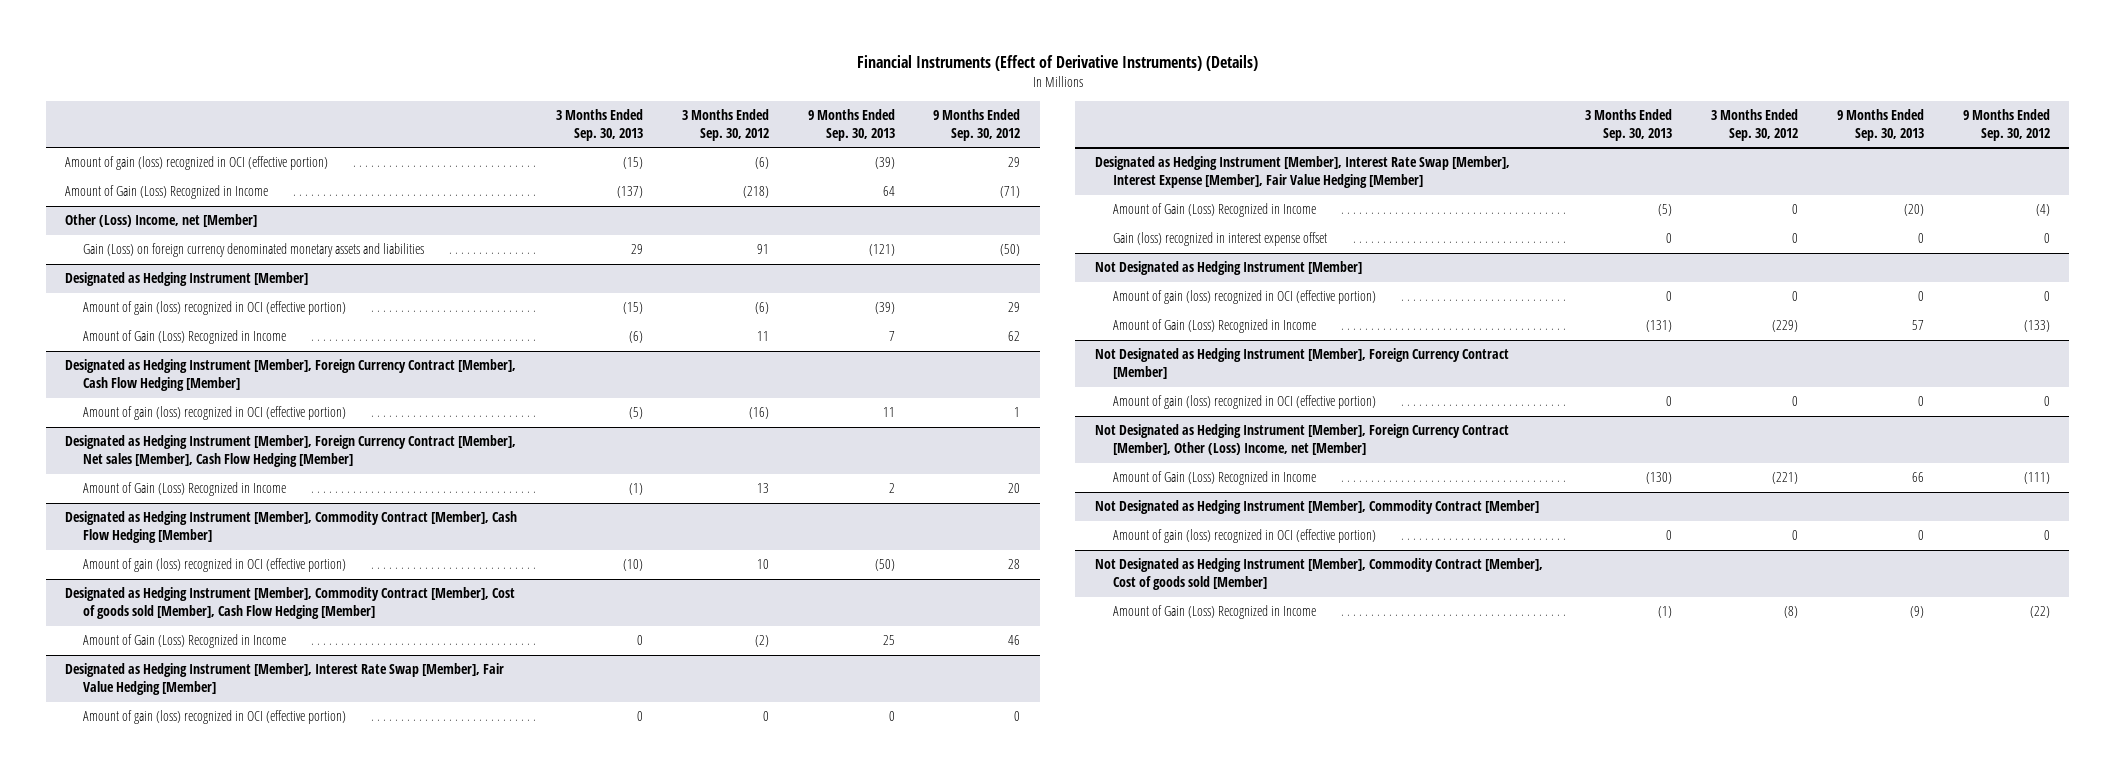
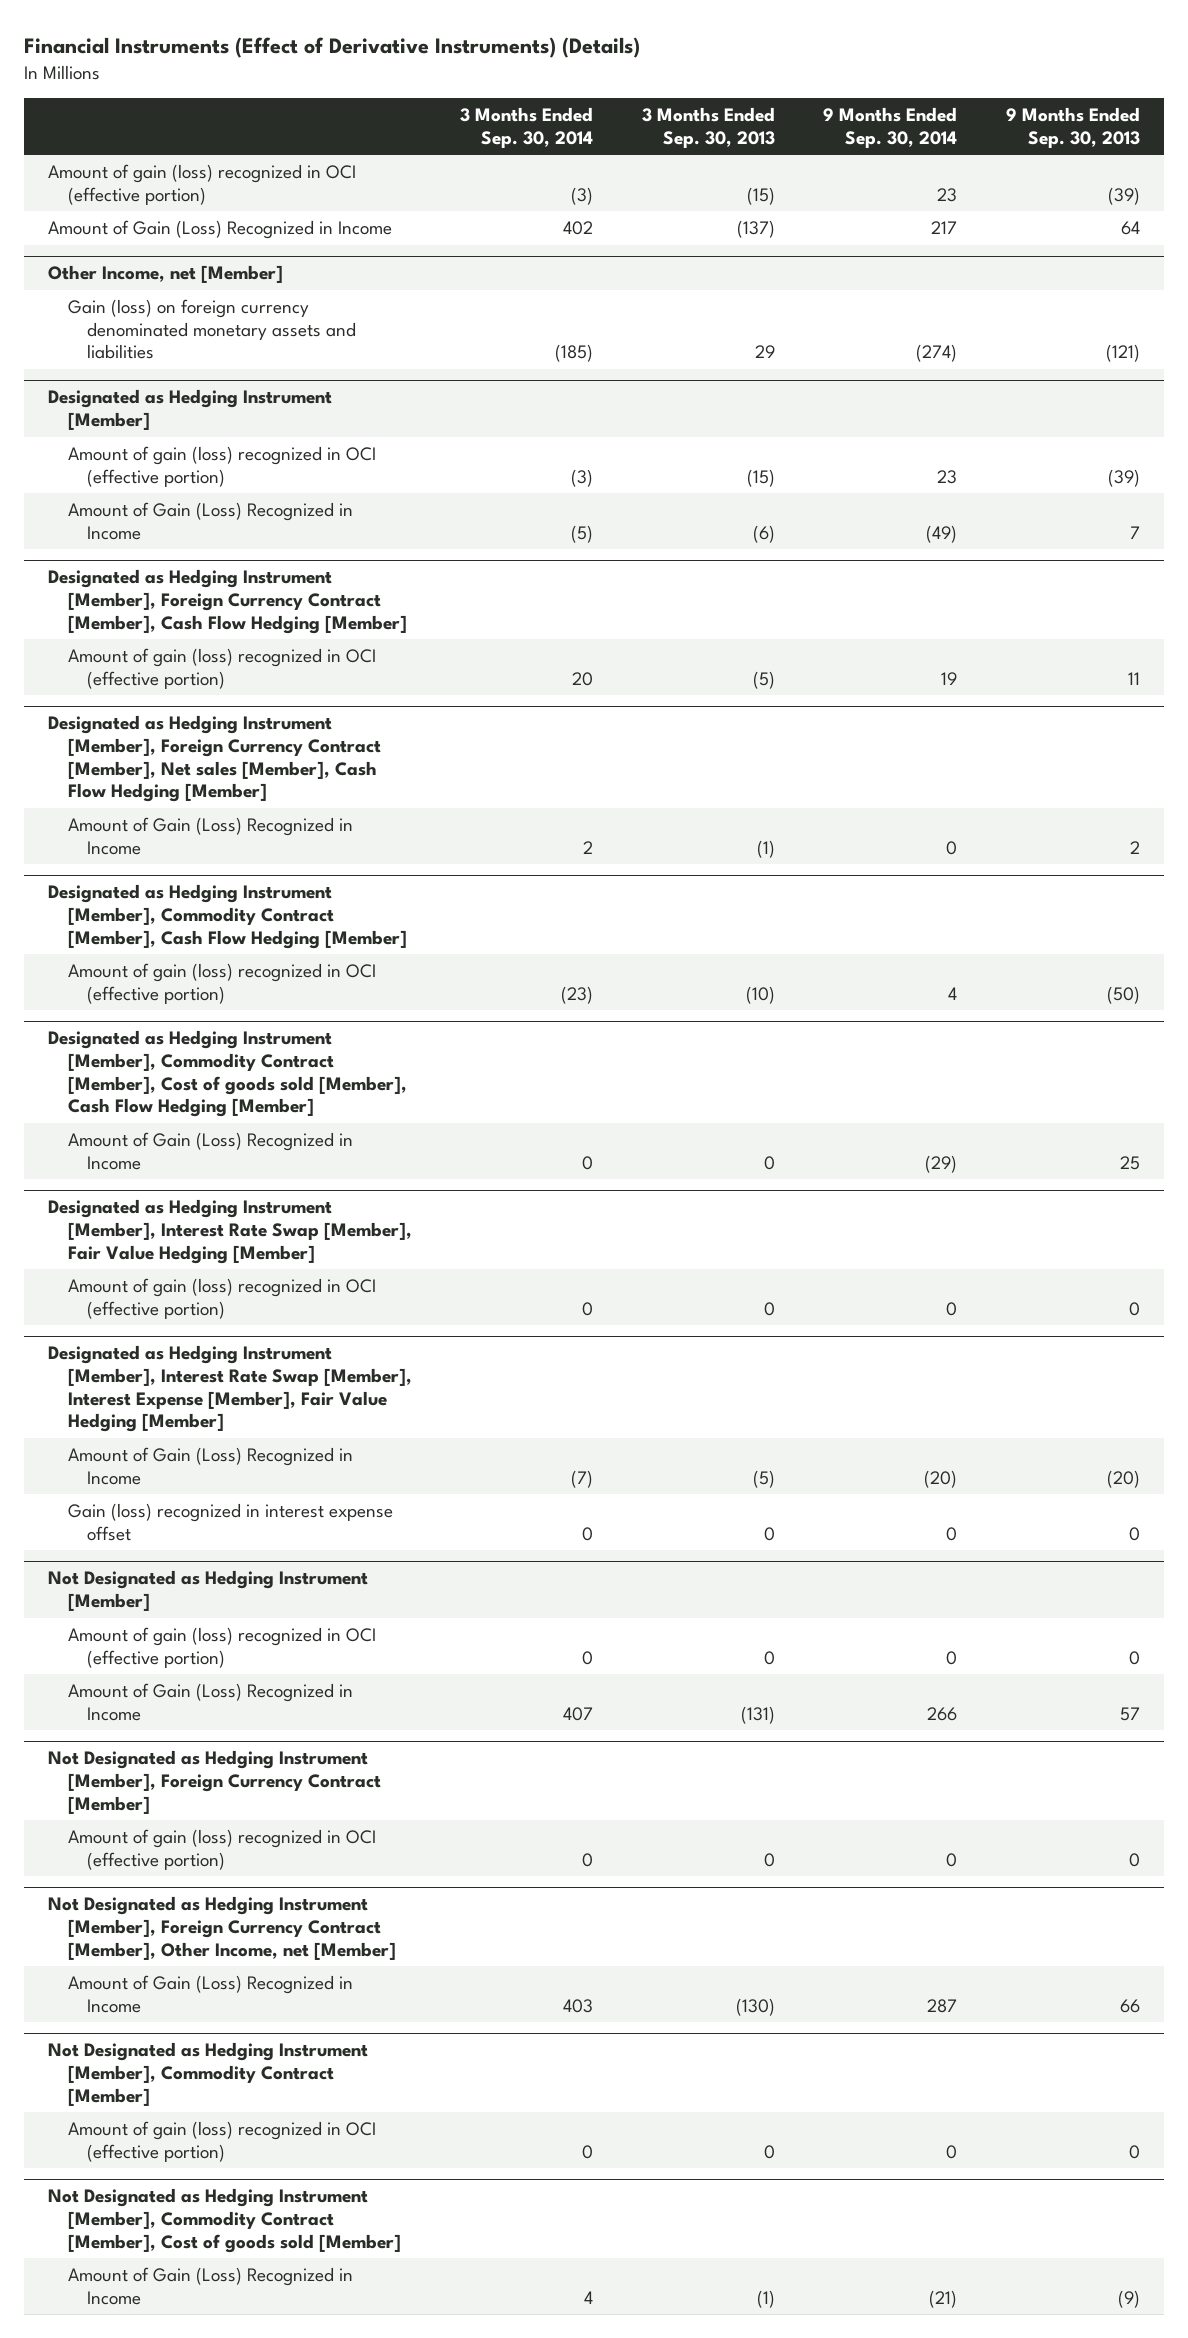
[681,108,769,142] 3 Months Ended Sep. 30, 2012 -> none
[933,108,1021,142] 9 Months Ended Sep. 30, 2012 -> none
none -> [460,107,594,148] 3 Months Ended Sep. 30, 2014
none -> [823,107,958,148] 9 Months Ended Sep. 30, 2014
[65,214,258,228] Other (Loss) Income, net [Member] -> [47,265,283,284] Other Income, net [Member]
[83,243,425,258] Gain (Loss) on foreign currency denominated monetary assets and liabilities -> [67,299,357,360] Gain (loss) on foreign currency denominated monetary assets and liabilities
[1094,424,1509,456] Not Designated as Hedging Instrument [Member], Foreign Currency Contract [Member], Other (Loss) Income, net [Member] -> [47,1896,396,1960] Not Designated as Hedging Instrument [Member], Foreign Currency Contract [Member], Other Income, net [Member]

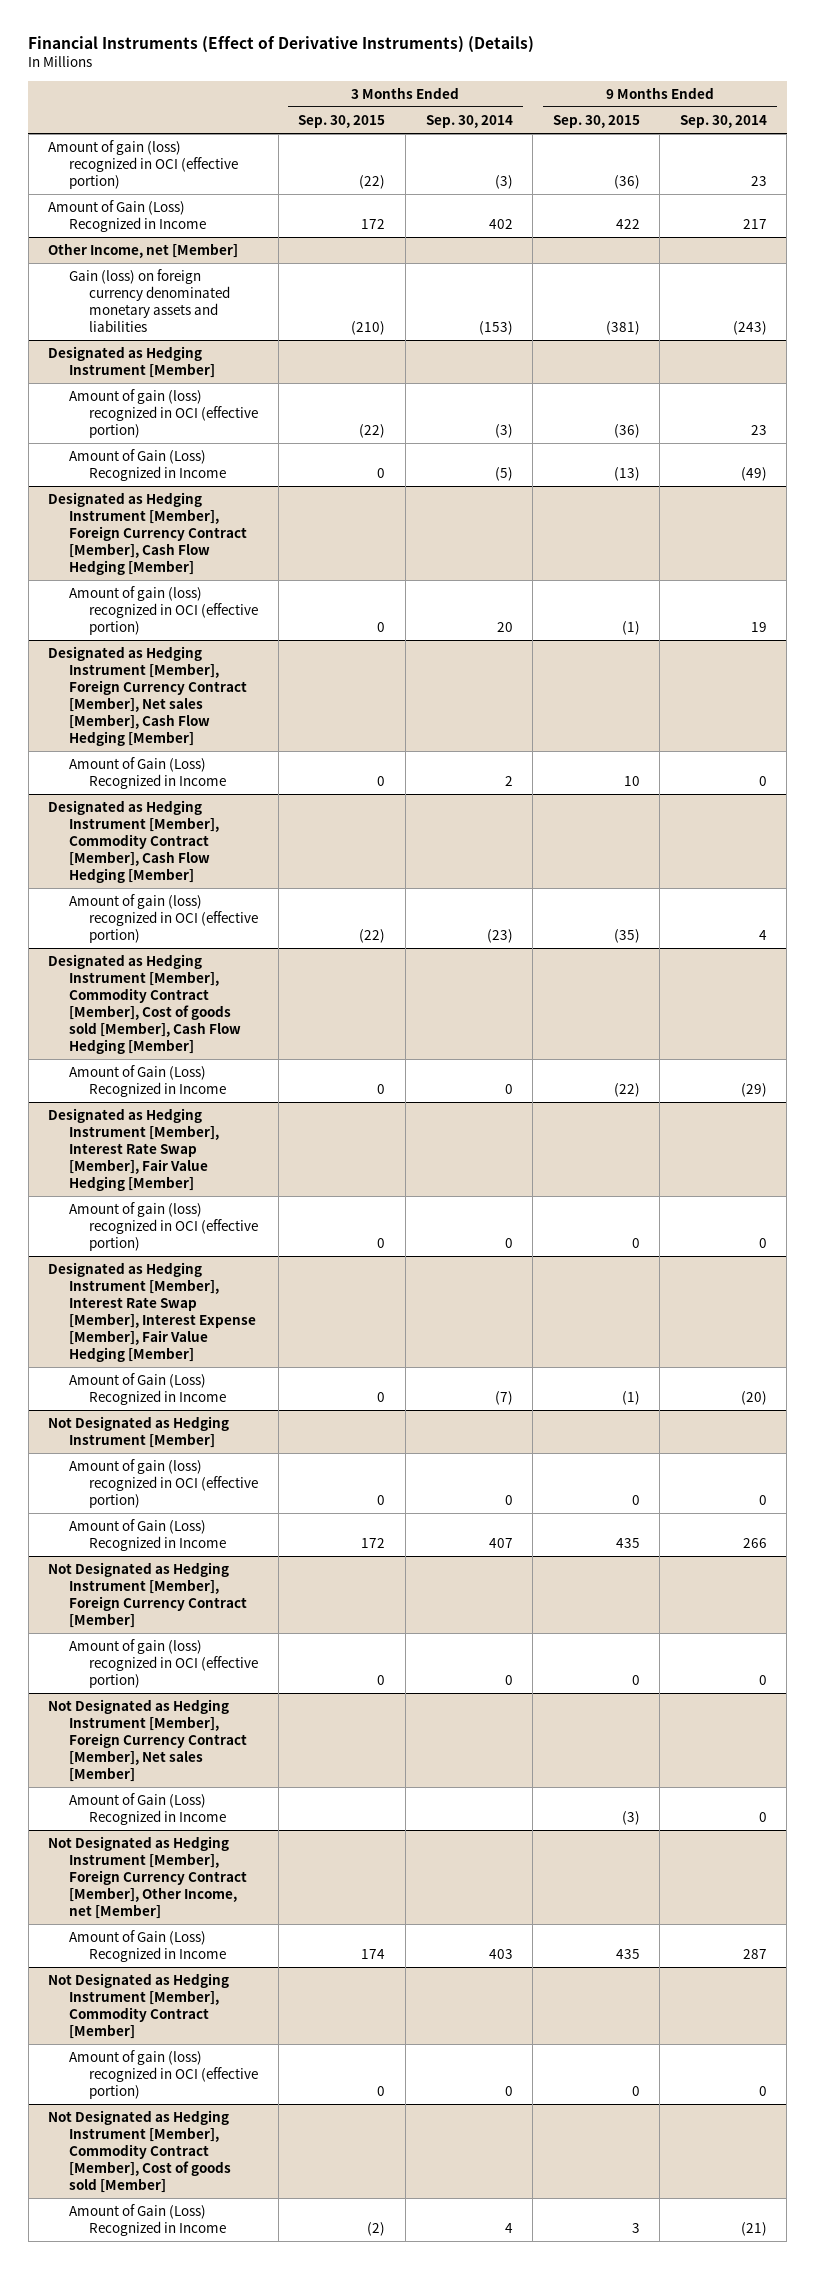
[641,107,775,148] 3 Months Ended Sep. 30, 2013 -> none
[1005,107,1140,148] 9 Months Ended Sep. 30, 2013 -> none
none -> [298,115,386,129] Sep. 30, 2015
none -> [552,115,640,129] Sep. 30, 2015
[555,344,594,363] (185) -> [478,321,513,336] (153)
[916,344,958,363] (274) -> [732,321,767,336] (243)
[67,1503,393,1541] Gain (loss) recognized in interest expense offset -> none
none -> [48,1699,247,1783] Not Designated as Hedging Instrument [Member], Foreign Currency Contract [Member], Net sales [Member]
none -> [68,1793,227,1826] Amount of Gain (Loss) Recognized in Income

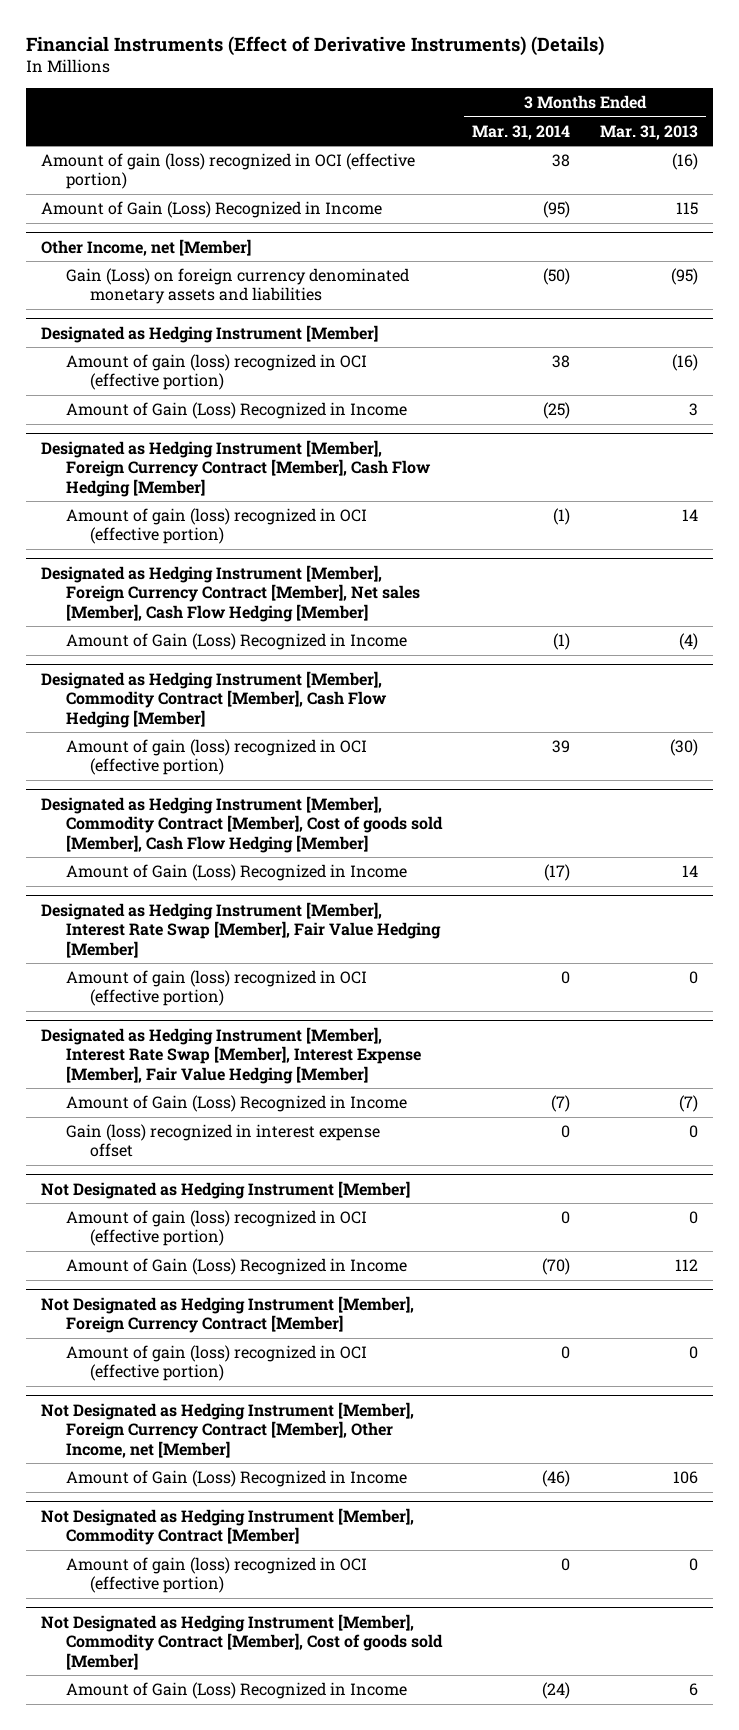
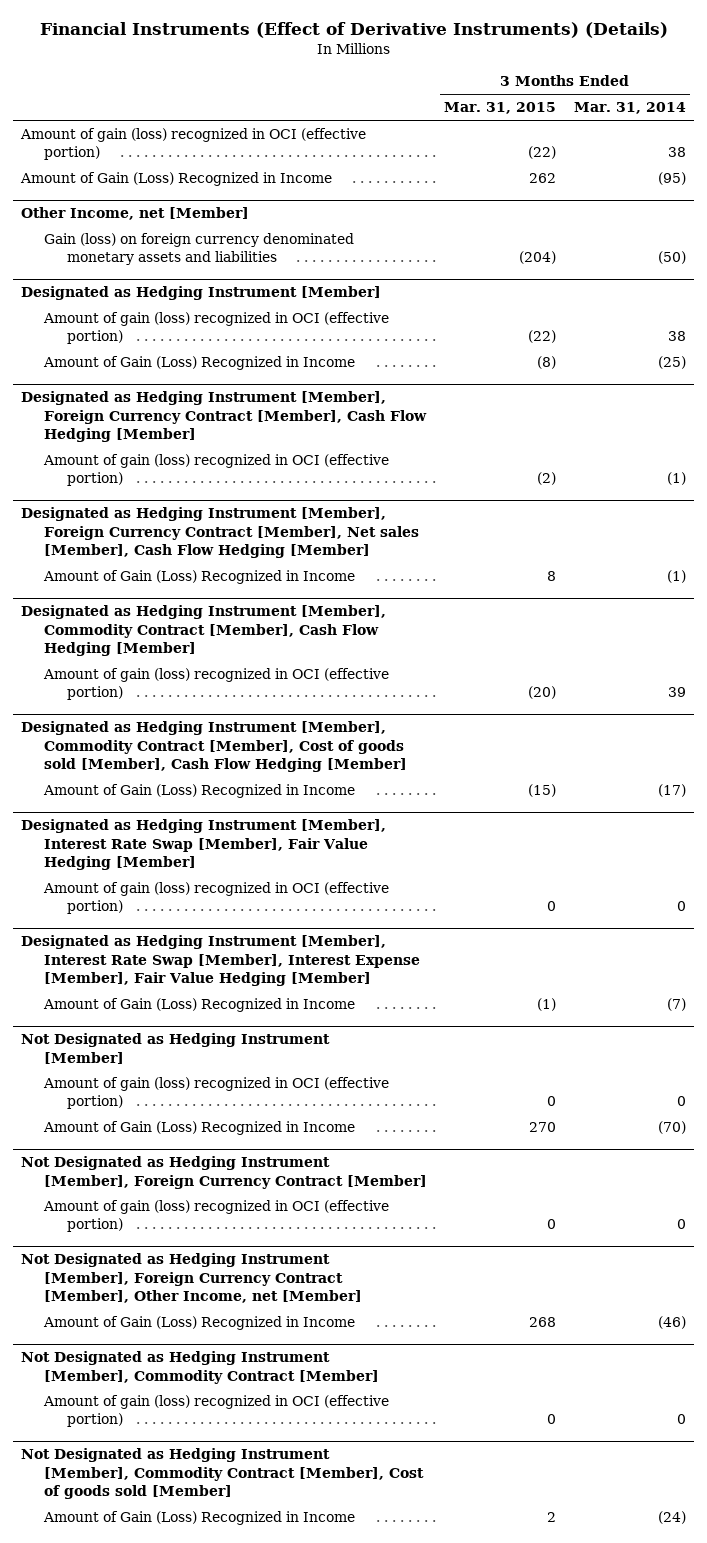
[600,124,699,140] Mar. 31, 2013 -> none
none -> [444,102,557,115] Mar. 31, 2015
[65,268,409,305] Gain (Loss) on foreign currency denominated monetary assets and liabilities -> [44,233,355,266] Gain (loss) on foreign currency denominated monetary assets and liabilities
[65,1124,380,1158] Gain (loss) recognized in interest expense offset -> none

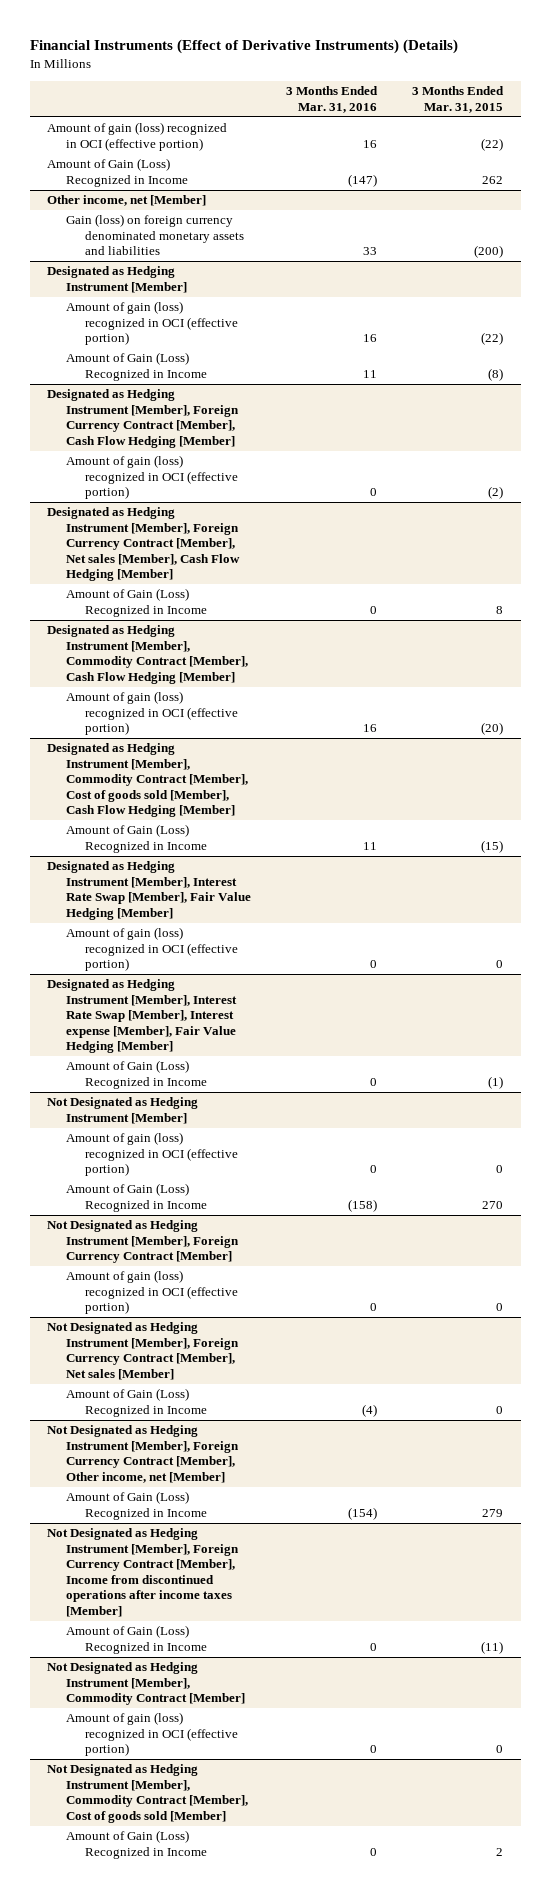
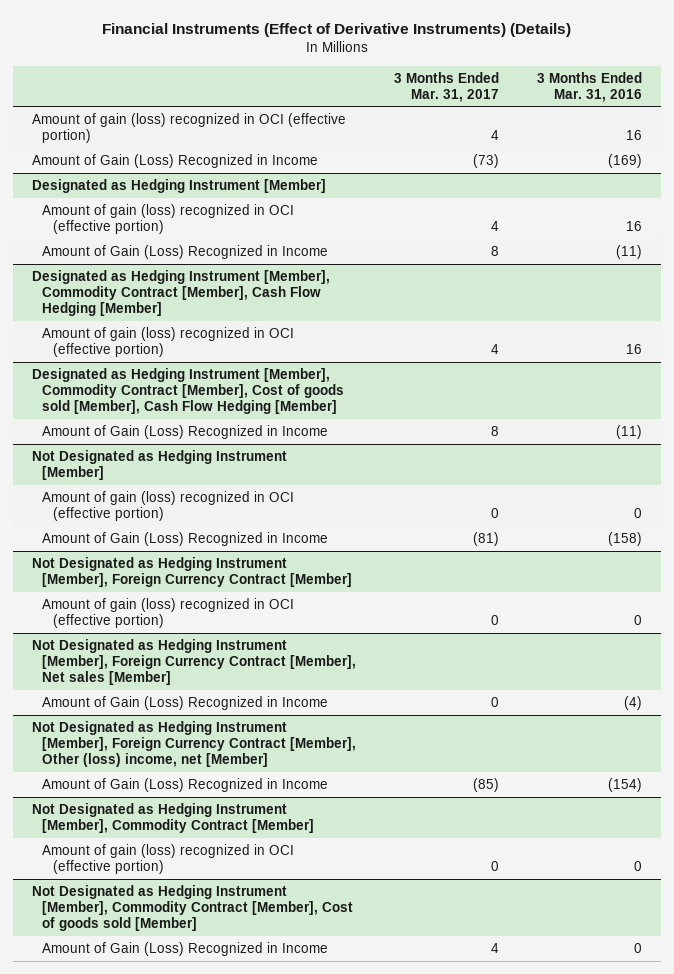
[412,86,505,113] 3 Months Ended Mar. 31, 2015 -> none
none -> [394,71,500,102] 3 Months Ended Mar. 31, 2017
[47,195,207,207] Other income, net [Member] -> none
[66,214,245,256] Gain (loss) on foreign currency denominated monetary assets and liabilities -> none
[348,173,378,187] (147) -> [608,153,643,168] (169)
[47,389,240,448] Designated as Hedging Instrument [Member], Foreign Currency Contract [Member], Cash Flow Hedging [Member] -> none
[66,455,239,500] Amount of gain (loss) recognized in OCI (effective portion) -> none
[47,507,241,582] Designated as Hedging Instrument [Member], Foreign Currency Contract [Member], Net sales [Member], Cash Flow Hedging [Member] -> none
[66,588,208,617] Amount of Gain (Loss) Recognized in Income -> none
[363,369,378,378] 11 -> [616,244,643,259] (11)
[47,861,252,920] Designated as Hedging Instrument [Member], Interest Rate Swap [Member], Fair Value Hedging [Member] -> none
[66,927,239,972] Amount of gain (loss) recognized in OCI (effective portion) -> none
[47,979,238,1054] Designated as Hedging Instrument [Member], Interest Rate Swap [Member], Interest expense [Member], Fair Value Hedging [Member] -> none
[66,1060,208,1089] Amount of Gain (Loss) Recognized in Income -> none
[363,841,378,850] 11 -> [616,424,643,439] (11)
[47,1425,240,1483] Not Designated as Hedging Instrument [Member], Foreign Currency Contract [Member], Other income, net [Member] -> [32,720,357,767] Not Designated as Hedging Instrument [Member], Foreign Currency Contract [Member], Other (loss) income, net [Member]
[47,1528,240,1617] Not Designated as Hedging Instrument [Member], Foreign Currency Contract [Member], Income from discontinued operations after income taxes [Member] -> none
[66,1625,208,1654] Amount of Gain (Loss) Recognized in Income -> none

